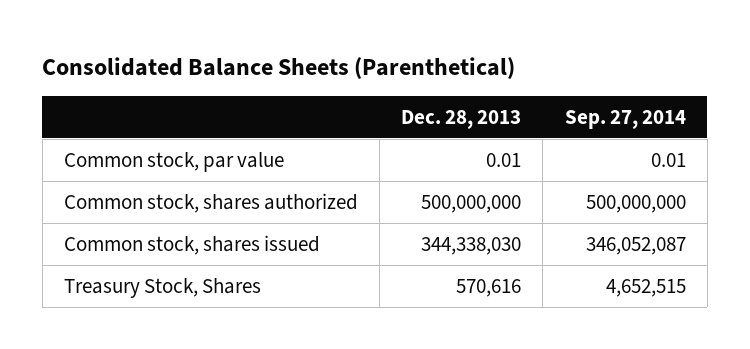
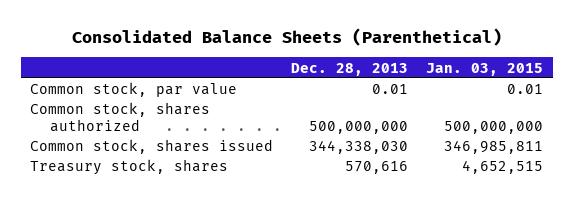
[564,109,686,129] Sep. 27, 2014 -> none
none -> [426,62,544,76] Jan. 03, 2015
[63,277,261,298] Treasury Stock, Shares -> [30,159,229,176] Treasury stock, shares

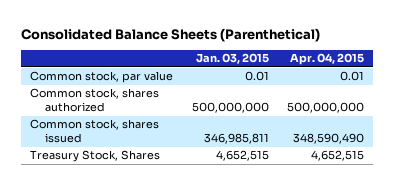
[291,62,409,76] Dec. 28, 2013 -> none
none -> [290,53,365,66] Apr. 04, 2015
[30,159,229,176] Treasury stock, shares -> [30,150,161,163] Treasury Stock, Shares

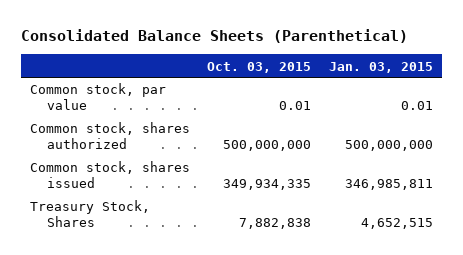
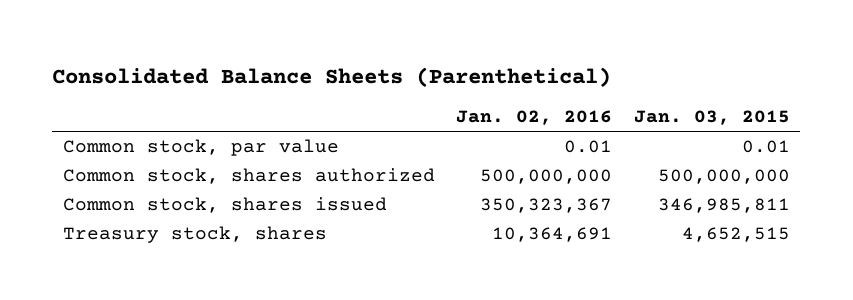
[207,61,312,73] Oct. 03, 2015 -> none
none -> [456,110,613,126] Jan. 02, 2016
[29,200,150,228] Treasury Stock, Shares -> [63,226,328,244] Treasury stock, shares

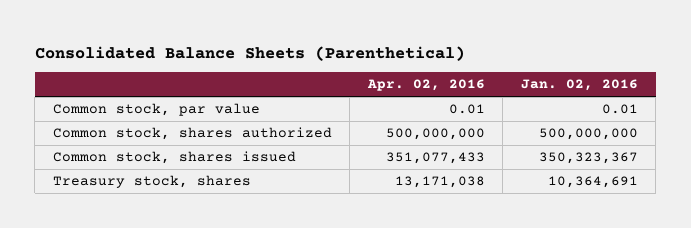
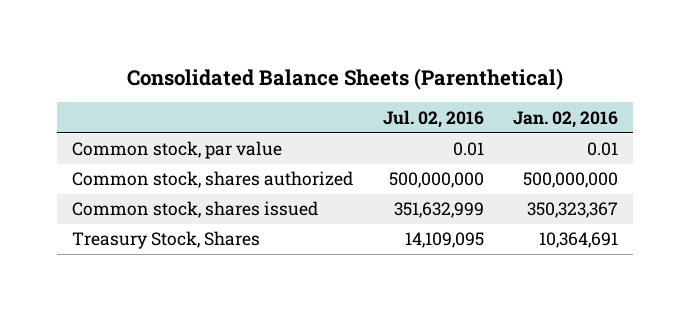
[366,79,485,92] Apr. 02, 2016 -> none
none -> [382,109,484,128] Jul. 02, 2016
[52,175,251,189] Treasury stock, shares -> [72,231,261,250] Treasury Stock, Shares

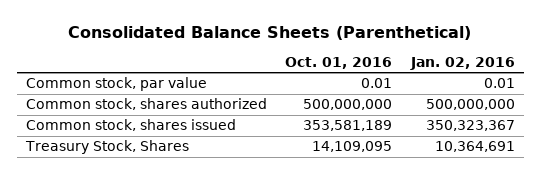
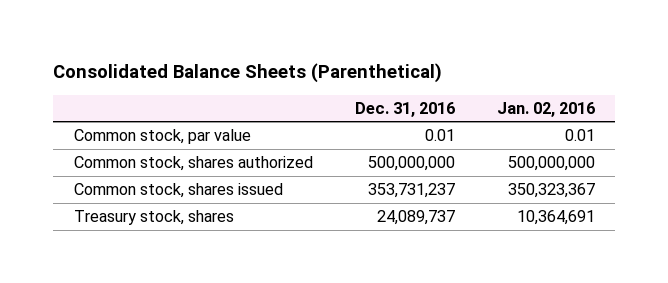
[285,56,393,69] Oct. 01, 2016 -> none
none -> [354,101,455,117] Dec. 31, 2016
[24,140,189,155] Treasury Stock, Shares -> [73,210,234,226] Treasury stock, shares

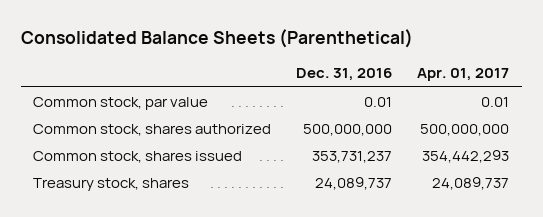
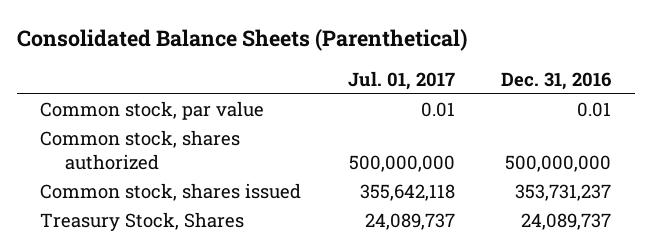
[417,68,510,82] Apr. 01, 2017 -> none
none -> [347,70,455,90] Jul. 01, 2017
[33,178,190,192] Treasury stock, shares -> [40,212,245,232] Treasury Stock, Shares

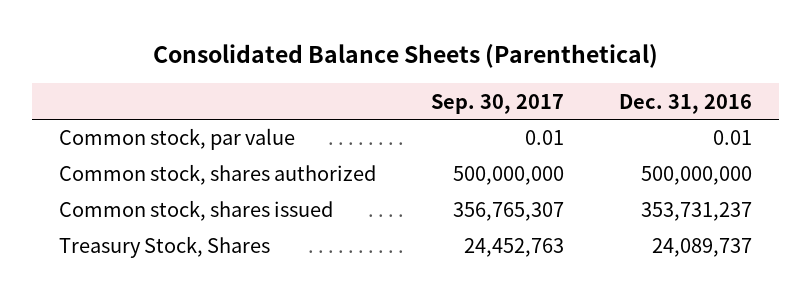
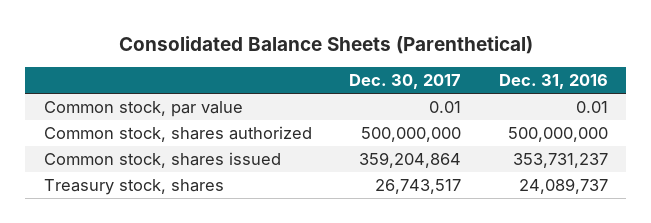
[431,93,565,114] Sep. 30, 2017 -> none
none -> [349,74,462,90] Dec. 30, 2017
[59,236,271,259] Treasury Stock, Shares -> [43,179,224,196] Treasury stock, shares

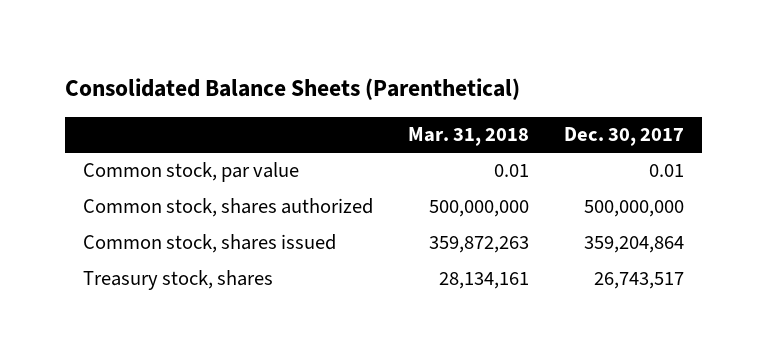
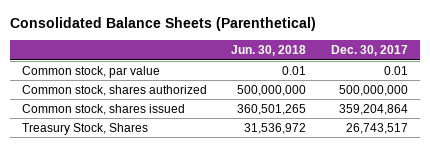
[407,127,529,147] Mar. 31, 2018 -> none
none -> [231,45,307,57] Jun. 30, 2018
[82,270,273,291] Treasury stock, shares -> [22,122,149,135] Treasury Stock, Shares

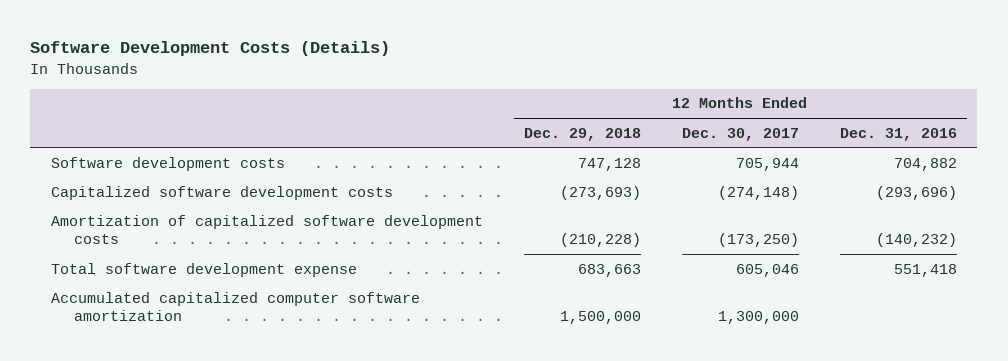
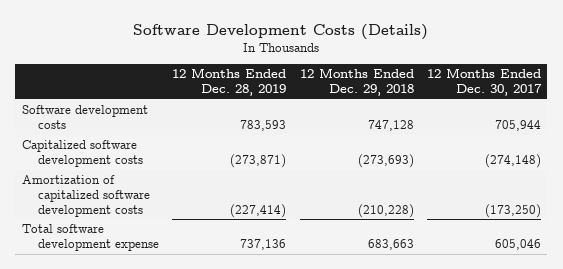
[839,127,957,141] Dec. 31, 2016 -> none
none -> [172,68,287,97] 12 Months Ended Dec. 28, 2019
[50,291,420,322] Accumulated capitalized computer software amortization -> none

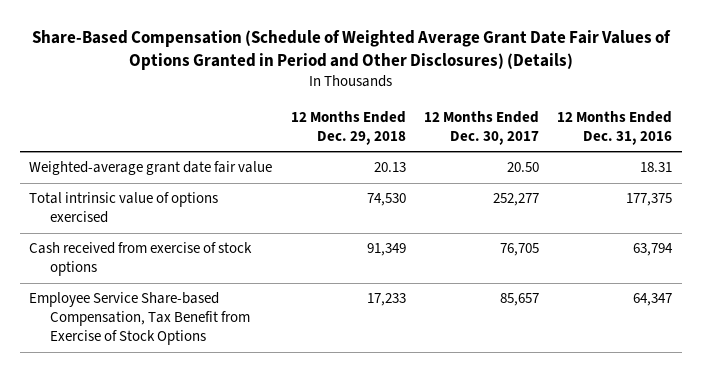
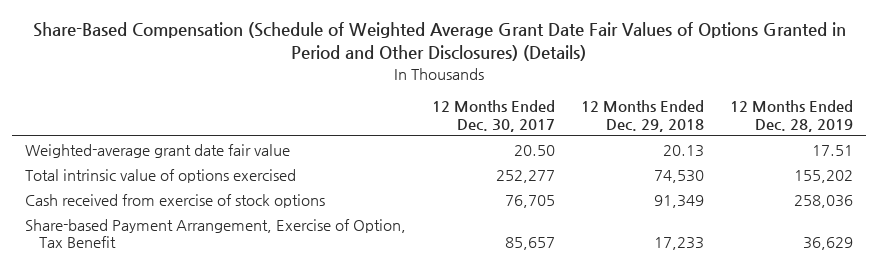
[557,110,673,145] 12 Months Ended Dec. 31, 2016 -> none
none -> [729,100,853,132] 12 Months Ended Dec. 28, 2019
[29,292,251,346] Employee Service Share-based Compensation, Tax Benefit from Exercise of Stock Options -> [25,218,407,249] Share-based Payment Arrangement, Exercise of Option, Tax Benefit

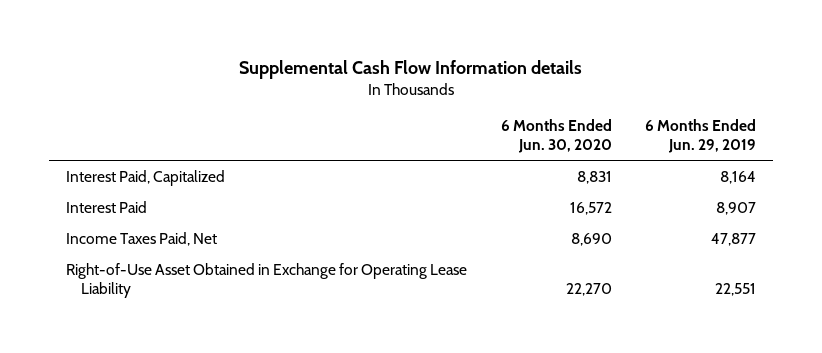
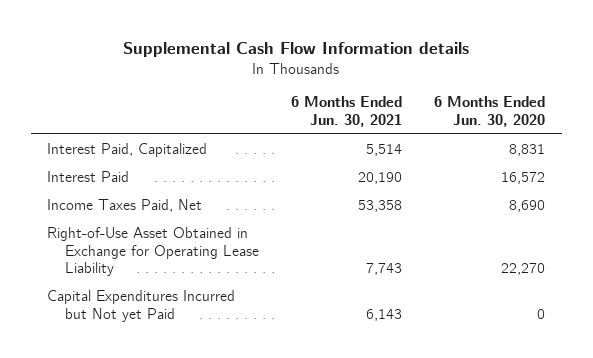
[645,119,757,154] 6 Months Ended Jun. 29, 2019 -> none
none -> [291,96,403,127] 6 Months Ended Jun. 30, 2021
none -> [47,289,236,322] Capital Expenditures Incurred but Not yet Paid

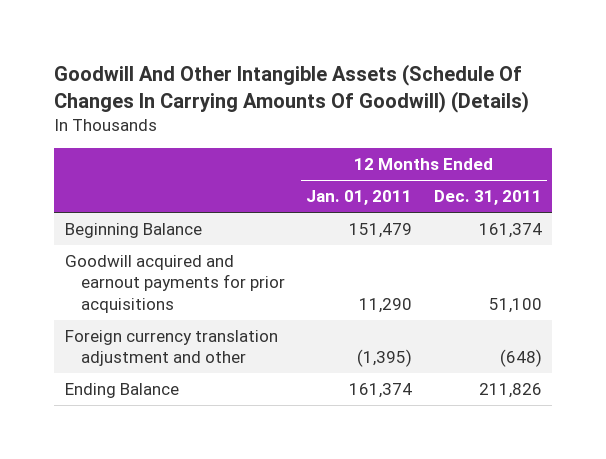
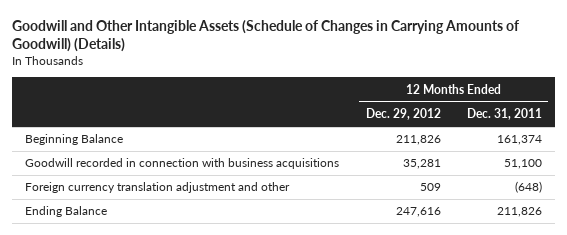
[54,63,530,113] Goodwill And Other Intangible Assets (Schedule Of Changes In Carrying Amounts Of Goodwill) (Details) -> [12,19,520,53] Goodwill and Other Intangible Assets (Schedule of Changes in Carrying Amounts of Goodwill) (Details)
[306,190,413,206] Jan. 01, 2011 -> none
none -> [365,108,441,121] Dec. 29, 2012
[64,255,286,313] Goodwill acquired and earnout payments for prior acquisitions -> [25,158,340,170] Goodwill recorded in connection with business acquisitions

